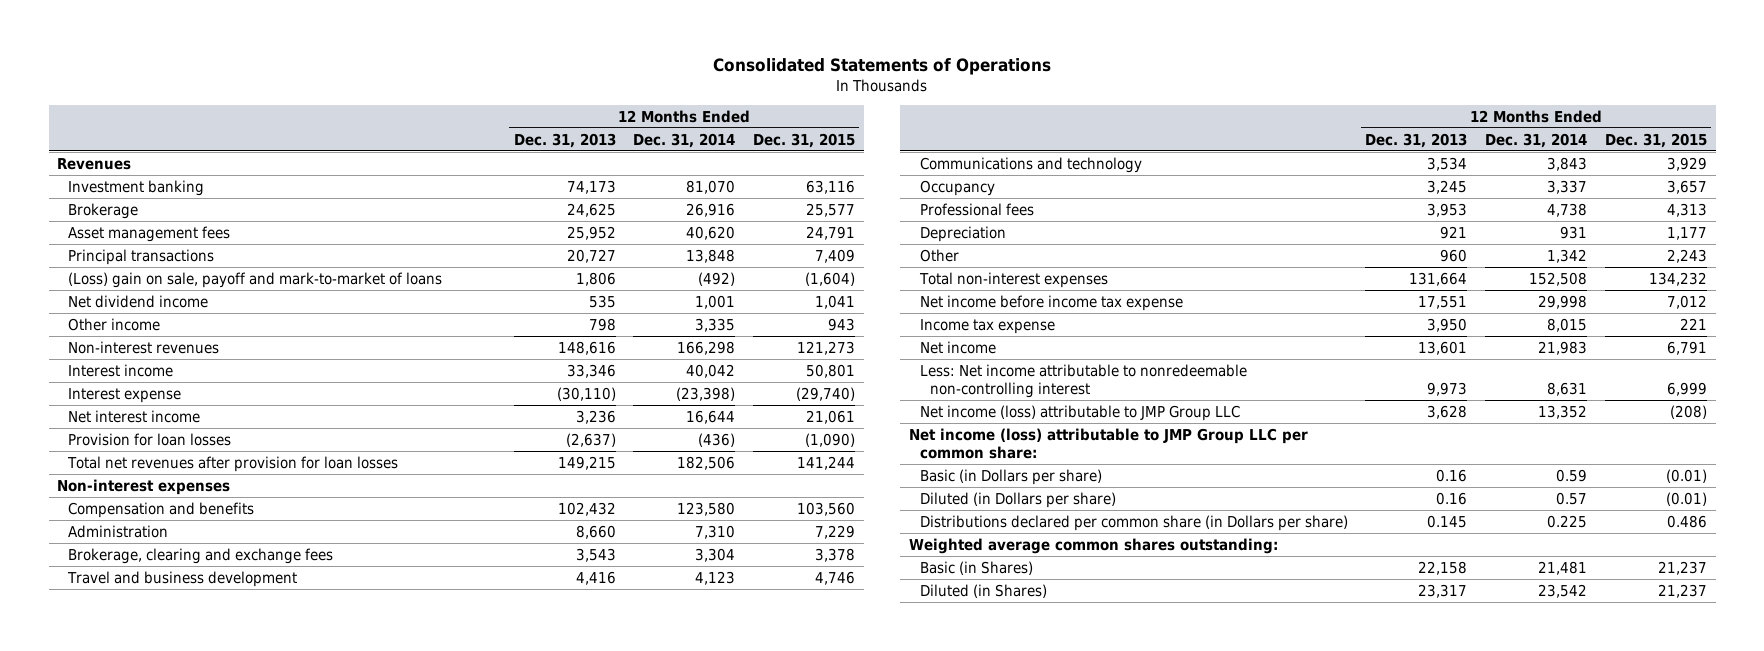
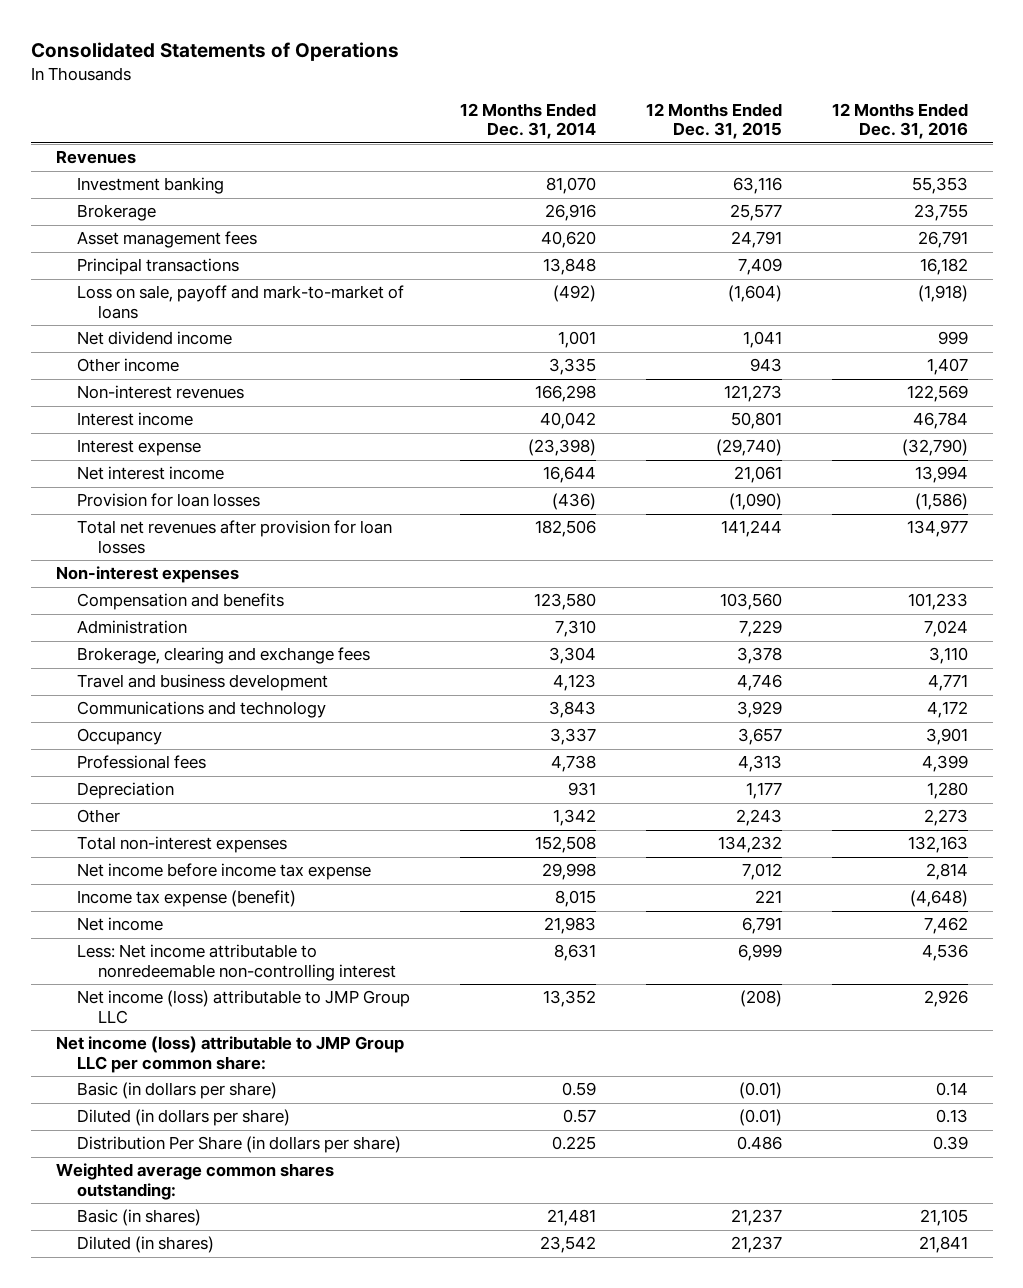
[513,132,616,148] Dec. 31, 2013 -> none
none -> [831,102,968,140] 12 Months Ended Dec. 31, 2016
[68,271,443,288] (Loss) gain on sale, payoff and mark-to-market of loans -> [76,285,404,319] Loss on sale, payoff and mark-to-market of loans
[919,318,1055,334] Income tax expense -> [76,890,296,908] Income tax expense (benefit)
[919,468,1102,485] Basic (in Dollars per share) -> [76,1082,277,1100] Basic (in dollars per share)
[919,491,1116,508] Diluted (in Dollars per share) -> [76,1109,290,1127] Diluted (in dollars per share)
[919,514,1348,531] Distributions declared per common share (in Dollars per share) -> [76,1136,401,1154] Distribution Per Share (in dollars per share)
[919,560,1033,575] Basic (in Shares) -> [76,1209,201,1227] Basic (in shares)
[919,583,1047,598] Diluted (in Shares) -> [76,1236,214,1254] Diluted (in shares)

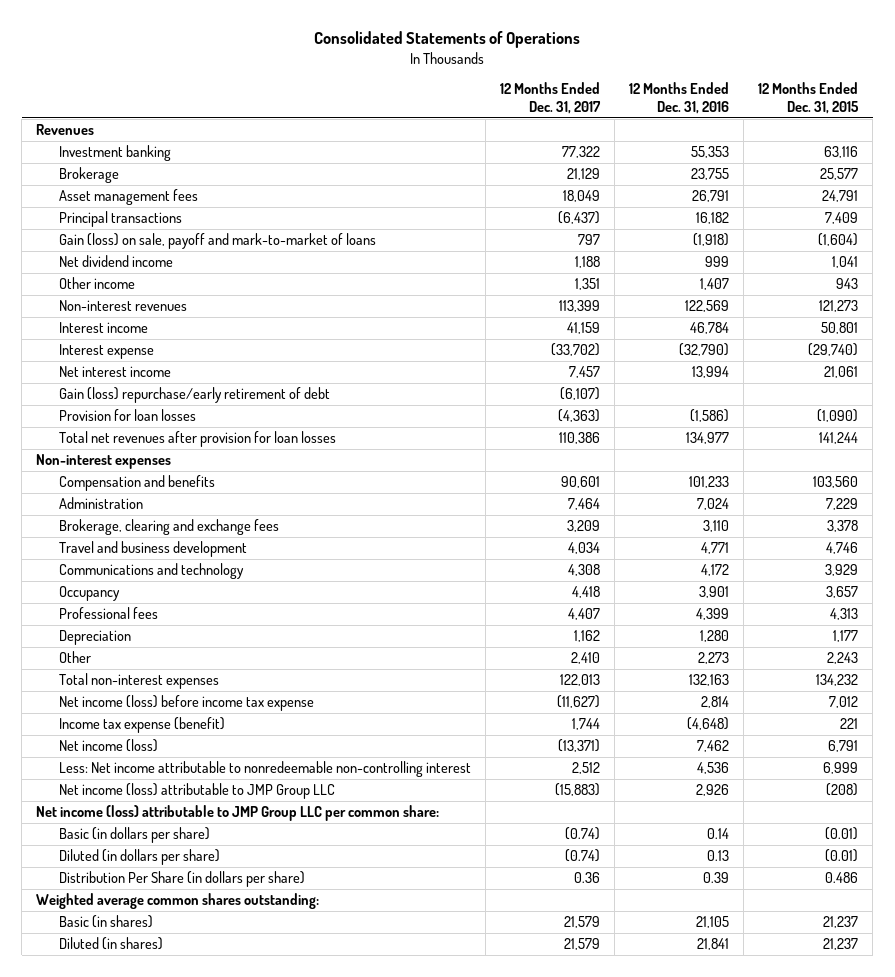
[459,102,596,140] 12 Months Ended Dec. 31, 2014 -> none
none -> [499,82,601,115] 12 Months Ended Dec. 31, 2017
[76,285,404,319] Loss on sale, payoff and mark-to-market of loans -> [58,233,376,250] Gain (loss) on sale, payoff and mark-to-market of loans
none -> [58,387,330,404] Gain (loss) repurchase/early retirement of debt
[76,863,371,881] Net income before income tax expense -> [58,695,314,712] Net income (loss) before income tax expense
[76,917,163,932] Net income -> [58,739,158,753] Net income (loss)

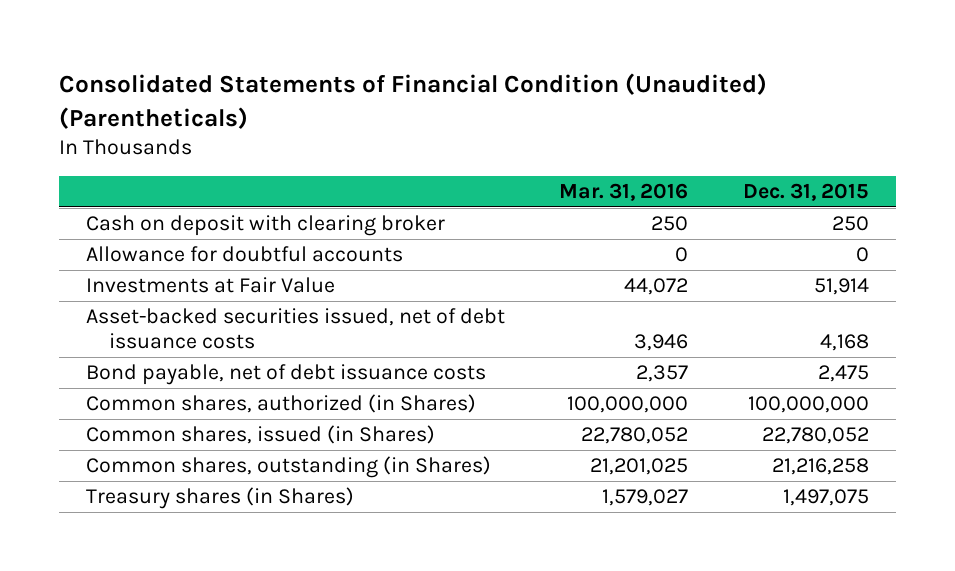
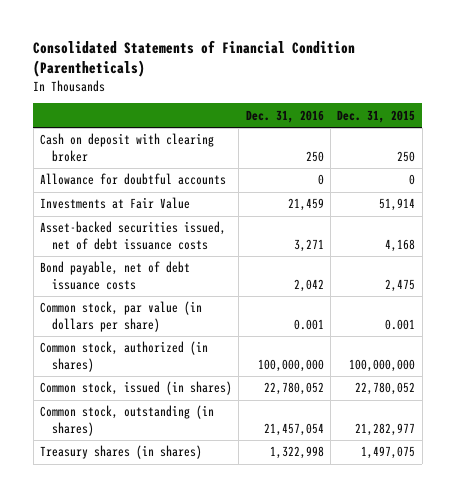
[59,73,768,129] Consolidated Statements of Financial Condition (Unaudited) (Parentheticals) -> [33,40,356,78] Consolidated Statements of Financial Condition (Parentheticals)
[559,182,689,201] Mar. 31, 2016 -> none
none -> [245,109,324,123] Dec. 31, 2016
none -> [40,301,203,332] Common stock, par value (in dollars per share)
[86,394,477,414] Common shares, authorized (in Shares) -> [40,341,209,372] Common stock, authorized (in shares)
[86,425,436,445] Common shares, issued (in Shares) -> [40,381,233,396] Common stock, issued (in shares)
[86,456,492,479] Common shares, outstanding (in Shares) -> [40,405,215,436] Common stock, outstanding (in shares)
[771,458,869,476] 21,216,258 -> [355,422,416,436] 21,282,977
[86,487,355,510] Treasury shares (in Shares) -> [40,445,203,460] Treasury shares (in shares)

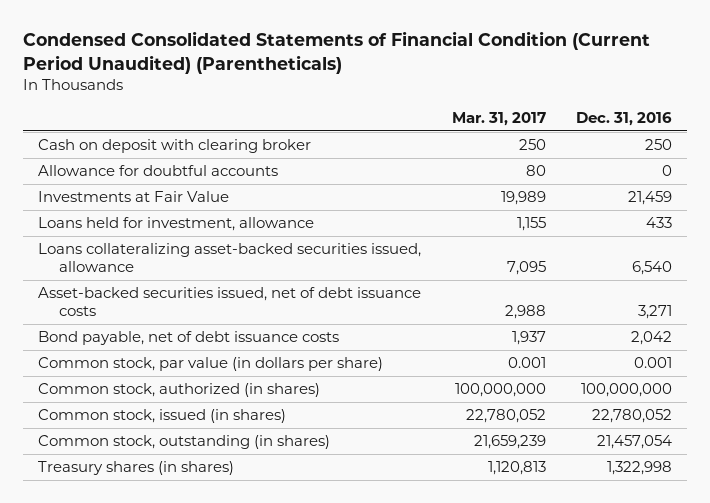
[33,40,356,78] Consolidated Statements of Financial Condition (Parentheticals) -> [22,31,650,74] Condensed Consolidated Statements of Financial Condition (Current Period Unaudited) (Parentheticals)
[337,109,416,123] Dec. 31, 2015 -> none
none -> [451,112,546,127] Mar. 31, 2017
none -> [38,217,315,232] Loans held for investment, allowance
none -> [38,243,422,273] Loans collateralizing asset-backed securities issued, allowance

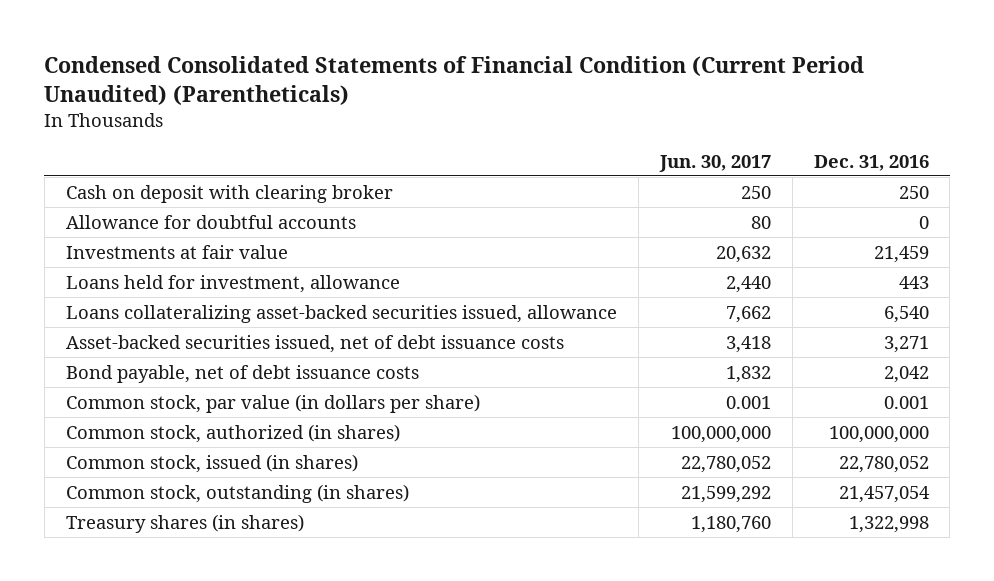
[451,112,546,127] Mar. 31, 2017 -> none
none -> [658,154,771,172] Jun. 30, 2017
[38,191,230,203] Investments at Fair Value -> [65,244,288,259] Investments at fair value
[646,217,673,229] 433 -> [898,275,929,289] 443

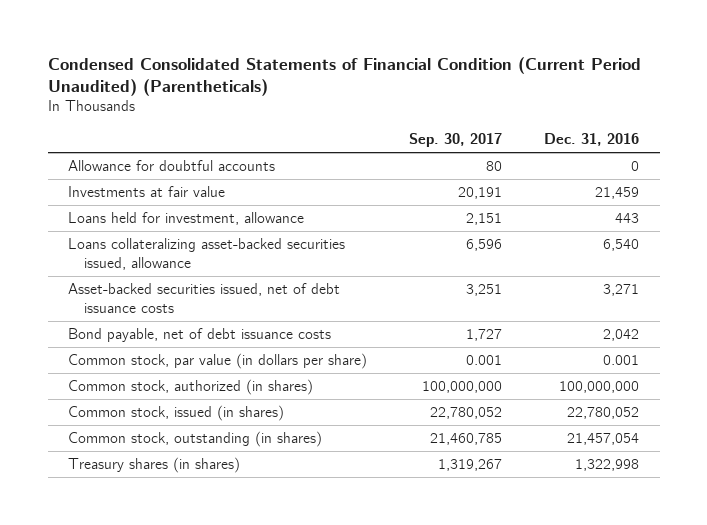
[658,154,771,172] Jun. 30, 2017 -> none
none -> [409,132,503,147] Sep. 30, 2017
[65,184,393,203] Cash on deposit with clearing broker -> none

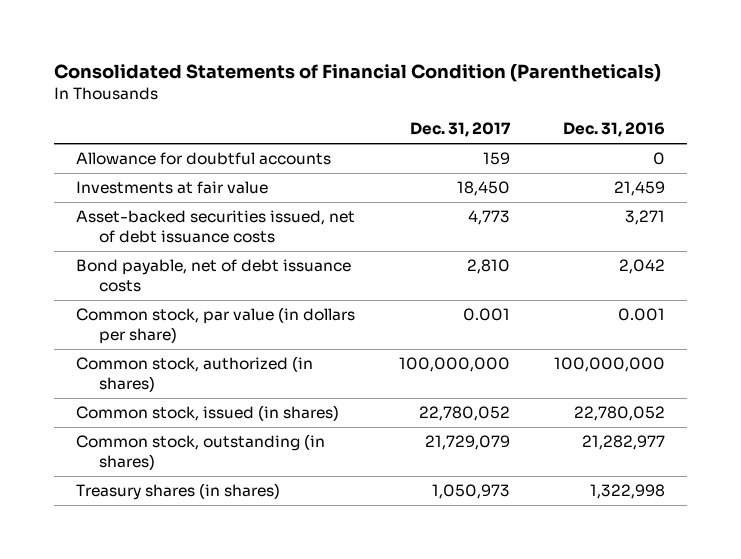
[47,56,641,97] Condensed Consolidated Statements of Financial Condition (Current Period Unaudited) (Parentheticals) -> [53,63,661,82] Consolidated Statements of Financial Condition (Parentheticals)
[409,132,503,147] Sep. 30, 2017 -> none
none -> [410,122,512,138] Dec. 31, 2017
[68,212,305,226] Loans held for investment, allowance -> none
[68,238,346,270] Loans collateralizing asset-backed securities issued, allowance -> none
[566,433,639,446] 21,457,054 -> [582,435,666,451] 21,282,977

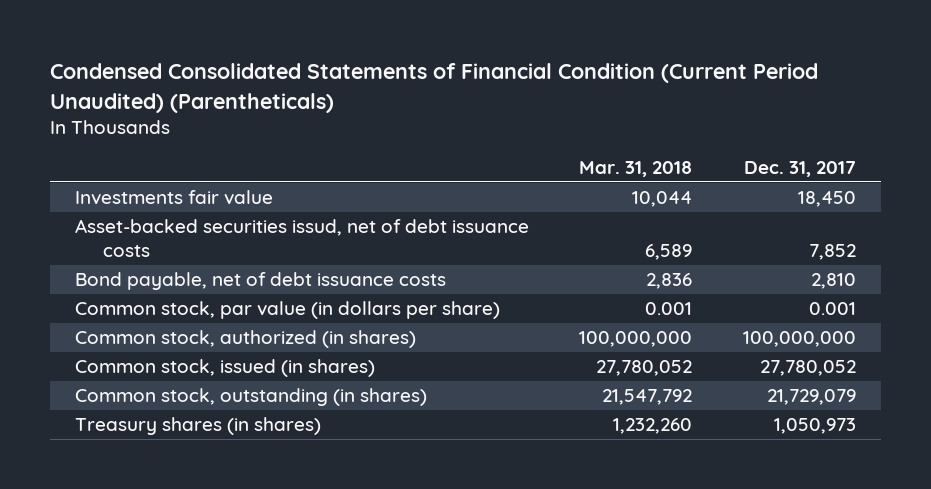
[53,63,661,82] Consolidated Statements of Financial Condition (Parentheticals) -> [50,63,819,113] Condensed Consolidated Statements of Financial Condition (Current Period Unaudited) (Parentheticals)
[563,122,666,138] Dec. 31, 2016 -> none
none -> [579,161,693,178] Mar. 31, 2018
[75,152,331,166] Allowance for doubtful accounts -> none
[75,181,268,195] Investments at fair value -> [75,190,274,206] Investments fair value
[75,210,355,243] Asset-backed securities issued, net of debt issuance costs -> [75,219,530,257] Asset-backed securities issud, net of debt issuance costs
[468,210,511,226] 4,773 -> [808,243,856,260] 7,852
[419,406,511,422] 22,780,052 -> [759,360,856,377] 27,780,052

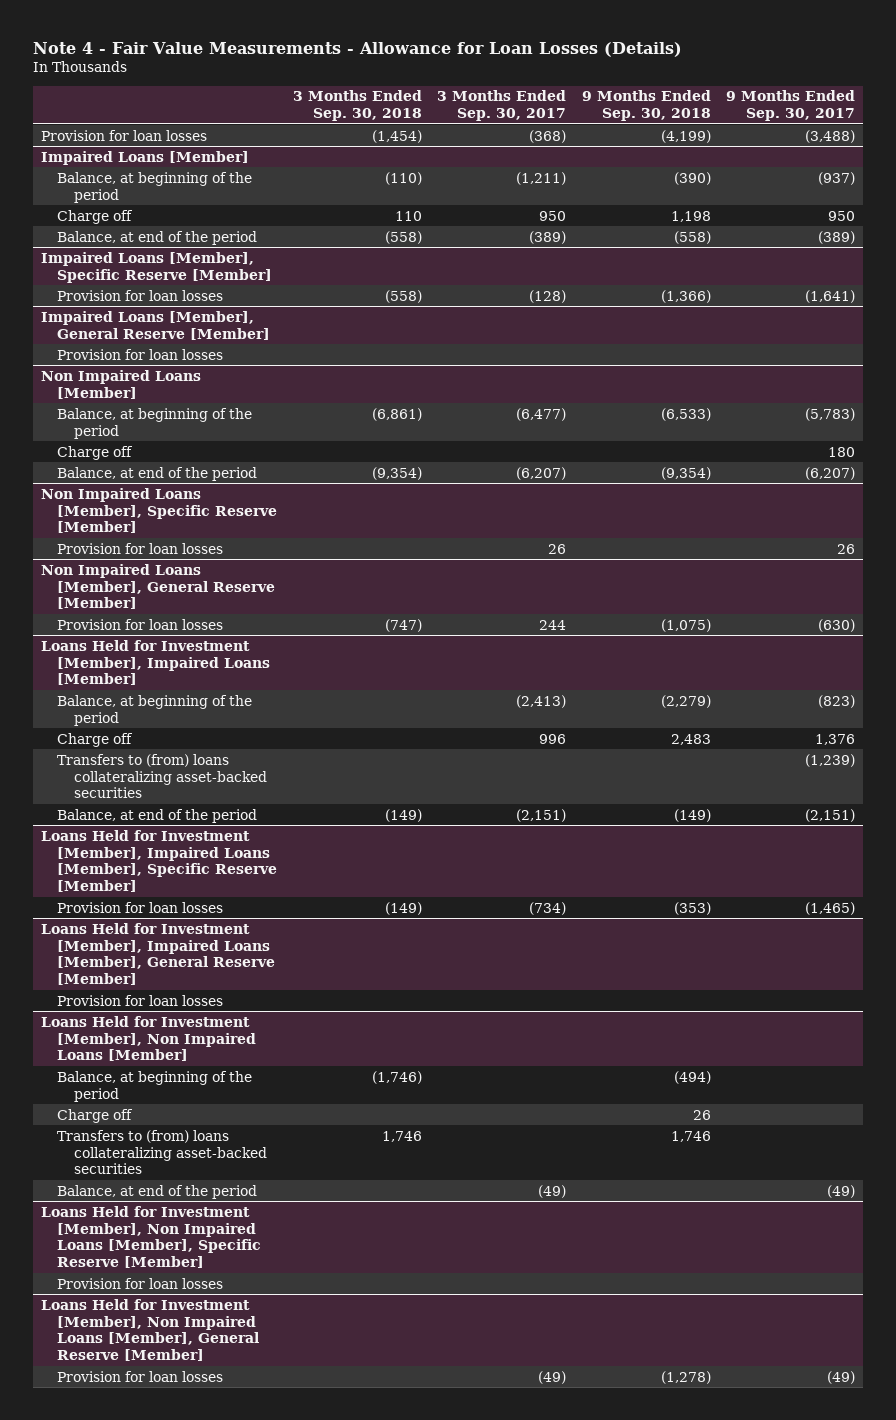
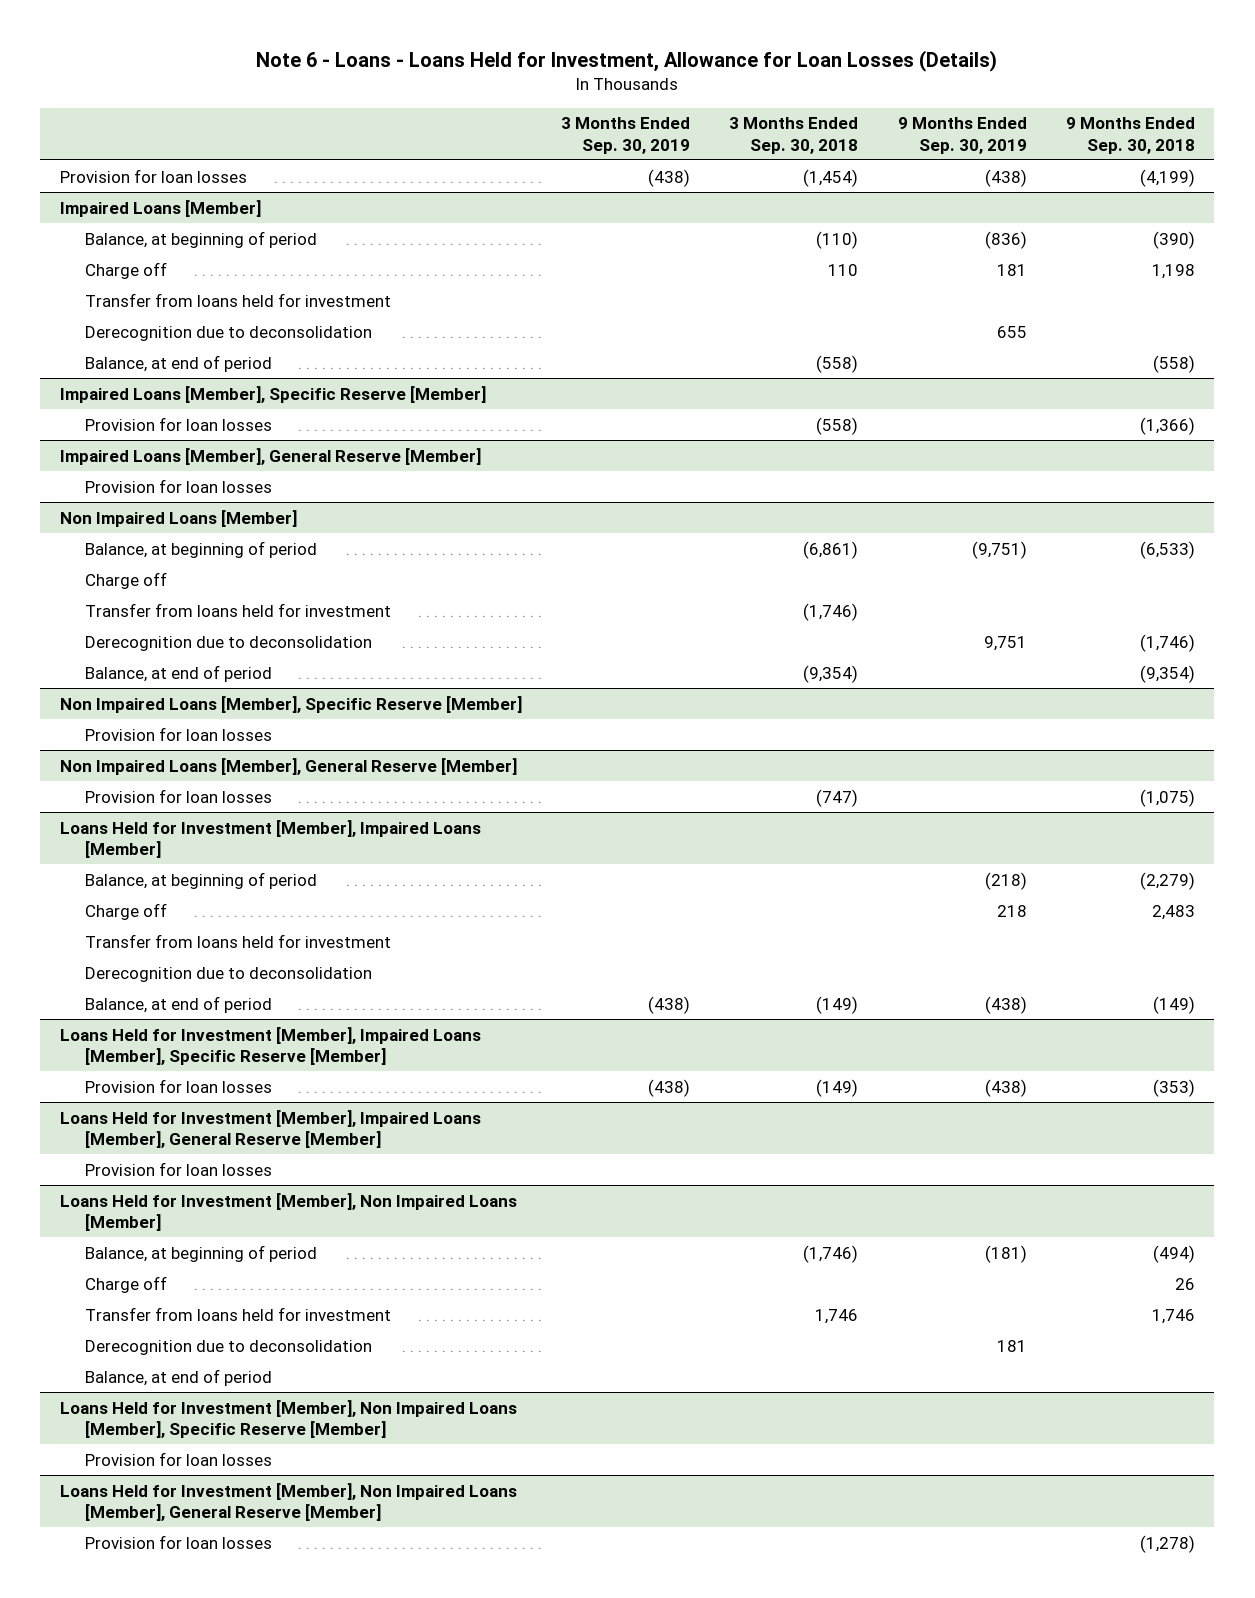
[32,41,682,57] Note 4 - Fair Value Measurements - Allowance for Loan Losses (Details) -> [256,50,998,73] Note 6 - Loans - Loans Held for Investment, Allowance for Loan Losses (Details)
[437,90,567,122] 3 Months Ended Sep. 30, 2017 -> none
[726,90,856,122] 9 Months Ended Sep. 30, 2017 -> none
none -> [561,117,691,154] 3 Months Ended Sep. 30, 2019
none -> [897,117,1027,154] 9 Months Ended Sep. 30, 2019
[57,171,253,203] Balance, at beginning of the period -> [85,230,318,248] Balance, at beginning of period
none -> [85,292,392,307] Transfer from loans held for investment
none -> [85,325,373,341] Derecognition due to deconsolidation
[57,230,258,245] Balance, at end of the period -> [85,354,273,372] Balance, at end of period
[57,407,253,439] Balance, at beginning of the period -> [85,540,318,558] Balance, at beginning of period
none -> [85,602,392,617] Transfer from loans held for investment
none -> [85,635,373,651] Derecognition due to deconsolidation
[57,466,258,481] Balance, at end of the period -> [85,664,273,682] Balance, at end of period
[57,694,253,726] Balance, at beginning of the period -> [85,871,318,889] Balance, at beginning of period
[57,753,267,799] Transfers to (from) loans collateralizing asset-backed securities -> none
none -> [85,933,392,948] Transfer from loans held for investment
none -> [85,966,373,982] Derecognition due to deconsolidation
[57,808,258,823] Balance, at end of the period -> [85,995,273,1013] Balance, at end of period
[57,1070,253,1102] Balance, at beginning of the period -> [85,1244,318,1262] Balance, at beginning of period
[57,1129,267,1175] Transfers to (from) loans collateralizing asset-backed securities -> [85,1306,392,1321] Transfer from loans held for investment
none -> [85,1339,373,1355] Derecognition due to deconsolidation
[57,1184,258,1199] Balance, at end of the period -> [85,1368,273,1386] Balance, at end of period

